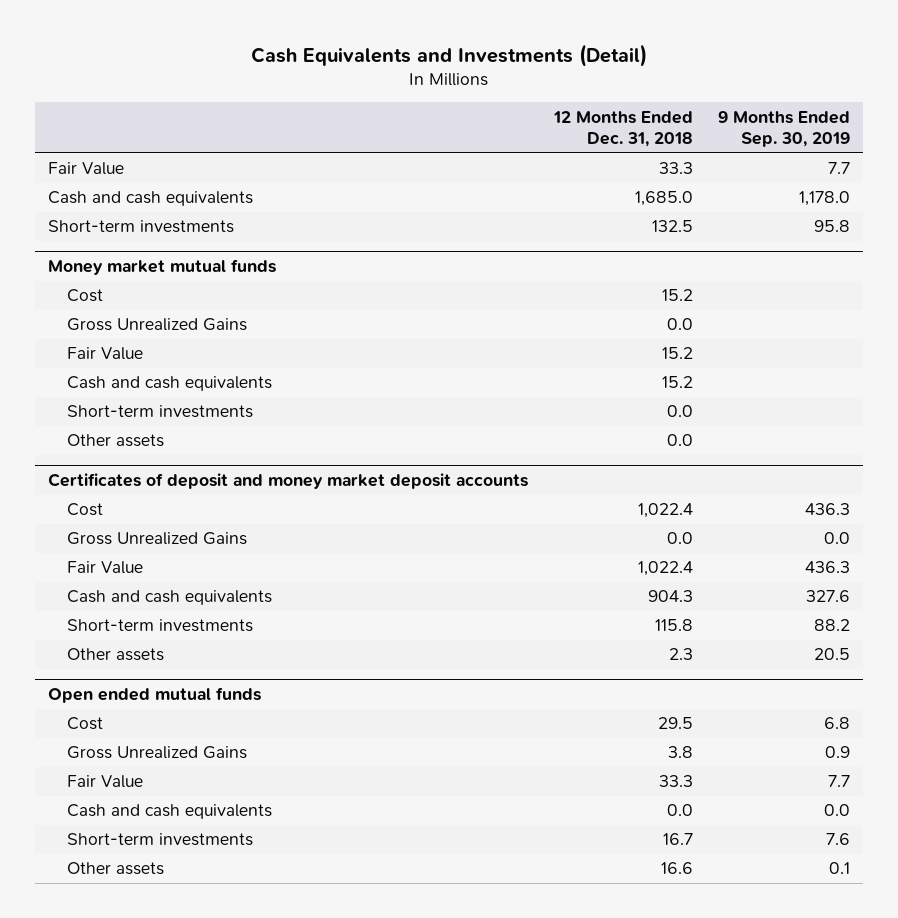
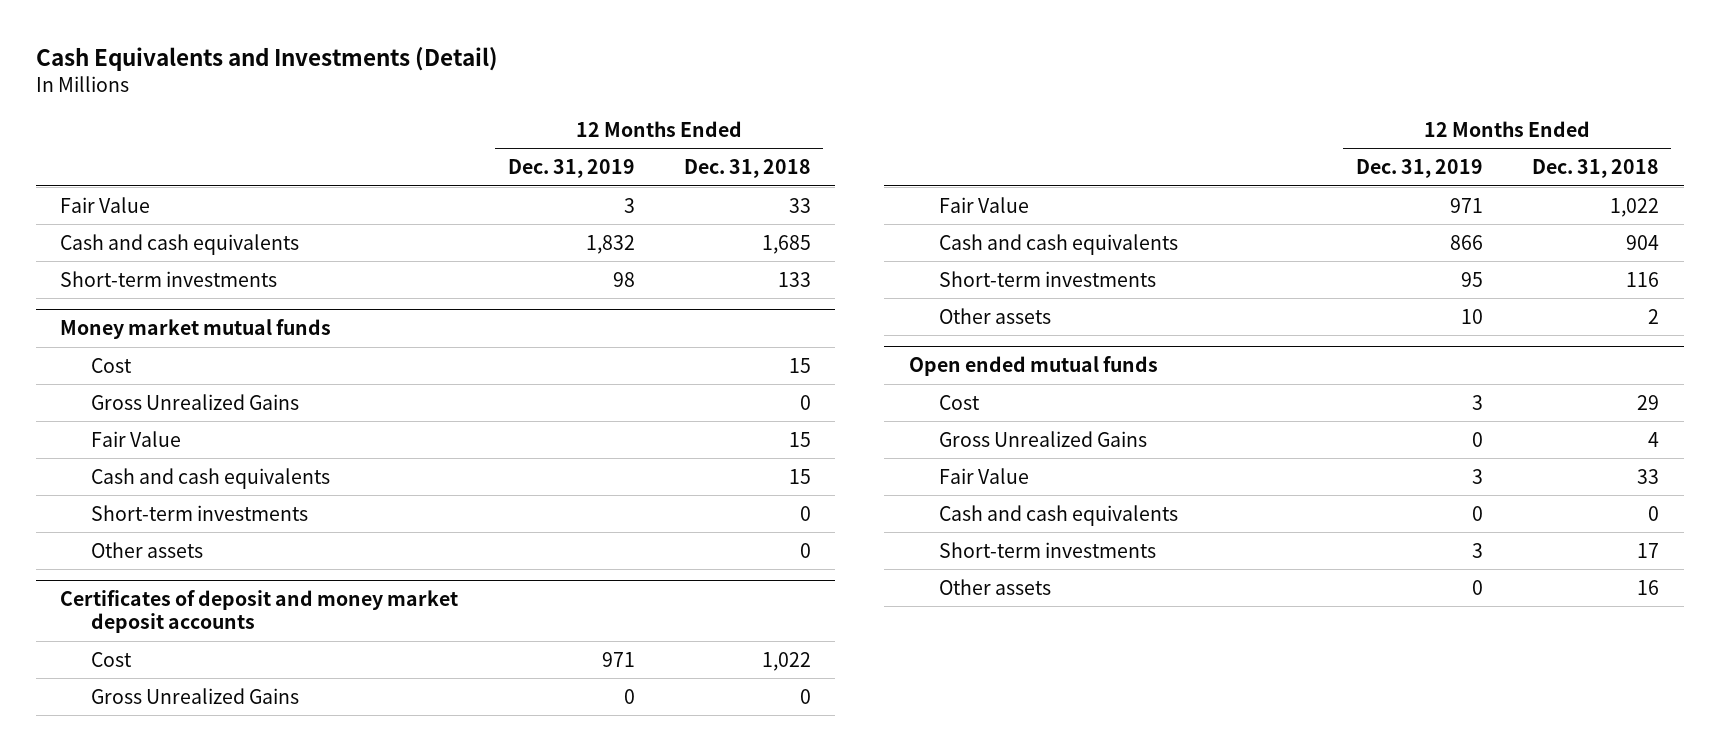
[718,110,851,148] 9 Months Ended Sep. 30, 2019 -> none
none -> [507,159,635,179] Dec. 31, 2019
[658,162,693,175] 33.3 -> [788,197,811,213] 33
[634,191,693,207] 1,685.0 -> [761,234,811,254] 1,685
[651,220,693,233] 132.5 -> [777,271,811,287] 133
[661,289,693,302] 15.2 -> [788,357,811,373] 15
[666,318,693,331] 0.0 -> [799,394,811,410] 0
[661,347,693,360] 15.2 -> [788,431,811,447] 15
[661,376,693,389] 15.2 -> [788,468,811,484] 15
[666,405,693,418] 0.0 -> [799,505,811,521] 0
[666,434,693,447] 0.0 -> [799,542,811,558] 0
[637,503,693,519] 1,022.4 -> [761,651,811,671] 1,022
[666,532,693,545] 0.0 -> [799,688,811,704] 0
[637,561,693,577] 1,022.4 -> [1609,197,1659,217] 1,022
[647,590,693,603] 904.3 -> [1625,234,1659,250] 904
[654,619,693,632] 115.8 -> [1625,271,1659,287] 116
[668,648,693,661] 2.3 -> [1647,308,1659,324] 2
[657,717,693,730] 29.5 -> [1636,394,1659,410] 29
[667,746,693,759] 3.8 -> [1647,431,1659,447] 4
[658,775,693,788] 33.3 -> [1636,468,1659,484] 33
[666,804,693,817] 0.0 -> [1647,505,1659,521] 0
[662,833,693,846] 16.7 -> [1636,542,1659,558] 17
[660,862,693,875] 16.6 -> [1636,579,1659,595] 16

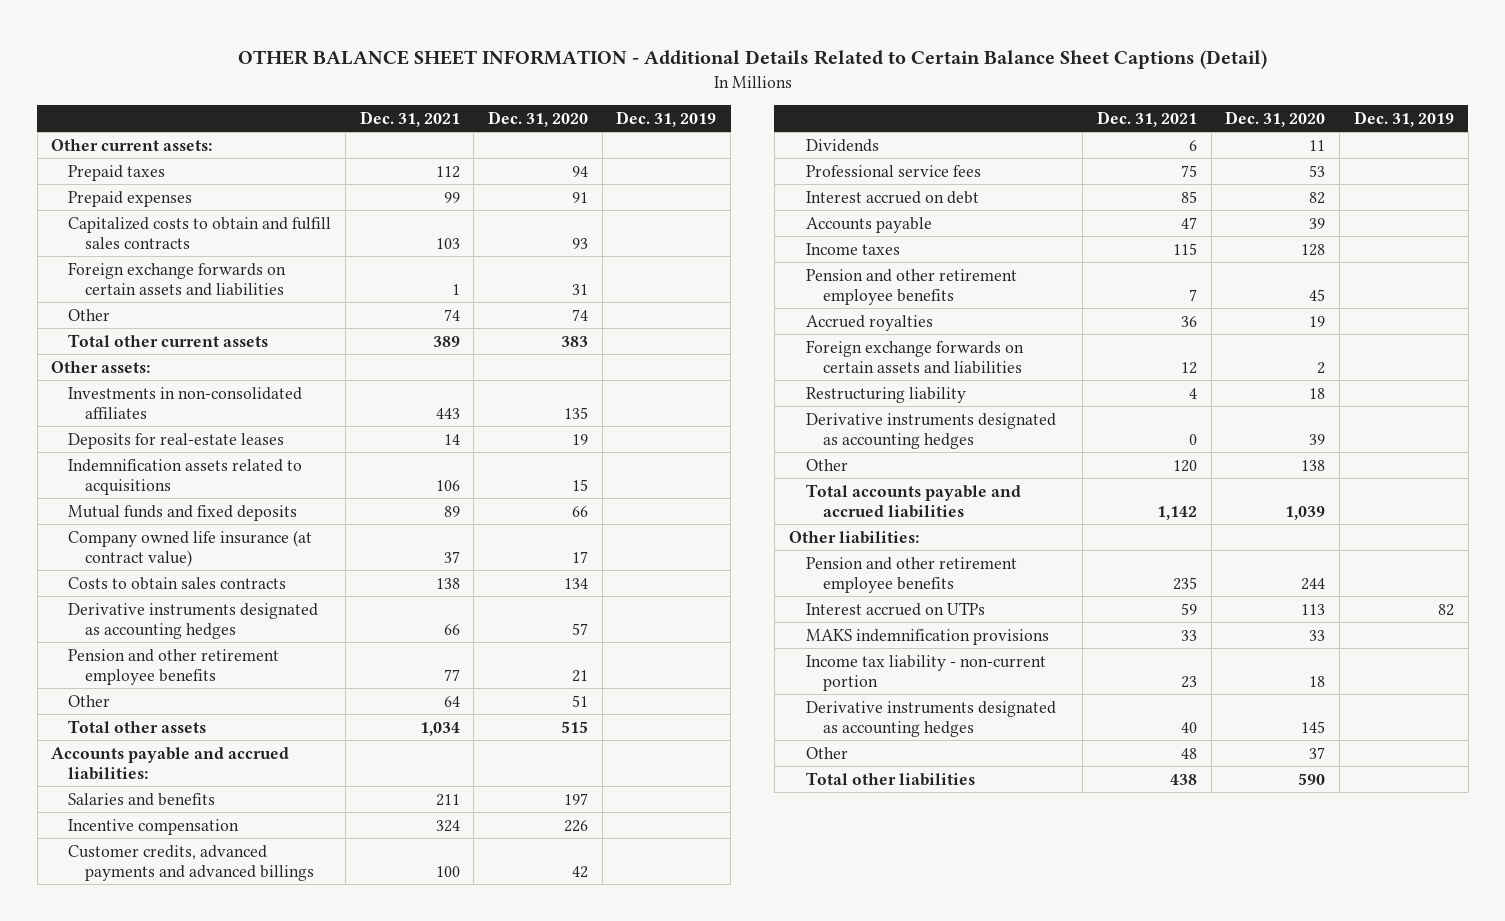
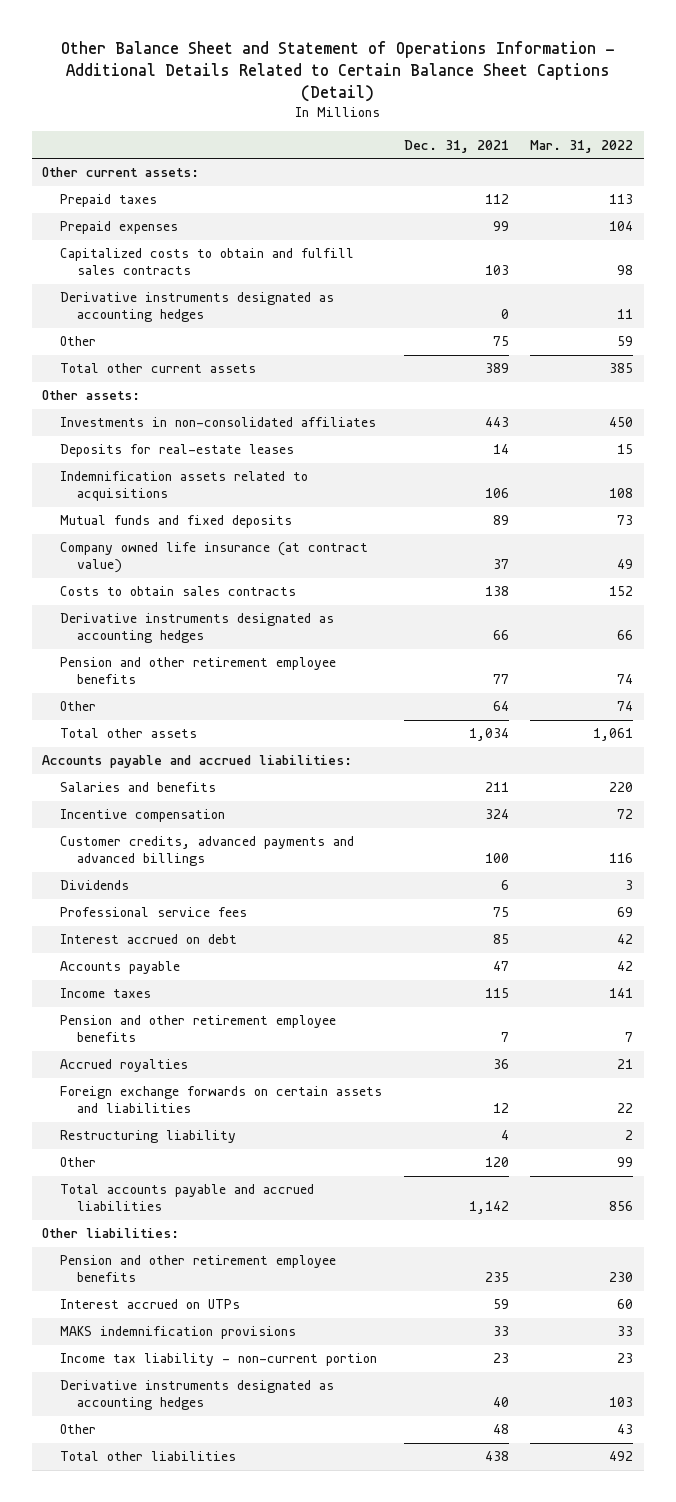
[237,50,1267,70] OTHER BALANCE SHEET INFORMATION - Additional Details Related to Certain Balance Sheet Captions (Detail) -> [60,40,615,102] Other Balance Sheet and Statement of Operations Information - Additional Details Related to Certain Balance Sheet Captions (Detail)
[488,111,589,128] Dec. 31, 2020 -> none
[616,111,717,128] Dec. 31, 2019 -> none
none -> [530,139,634,153] Mar. 31, 2022
[68,261,287,296] Foreign exchange forwards on certain assets and liabilities -> none
[805,412,1056,449] Derivative instruments designated as accounting hedges -> [59,292,334,323] Derivative instruments designated as accounting hedges
[443,308,460,321] 74 -> [492,336,509,347] 75

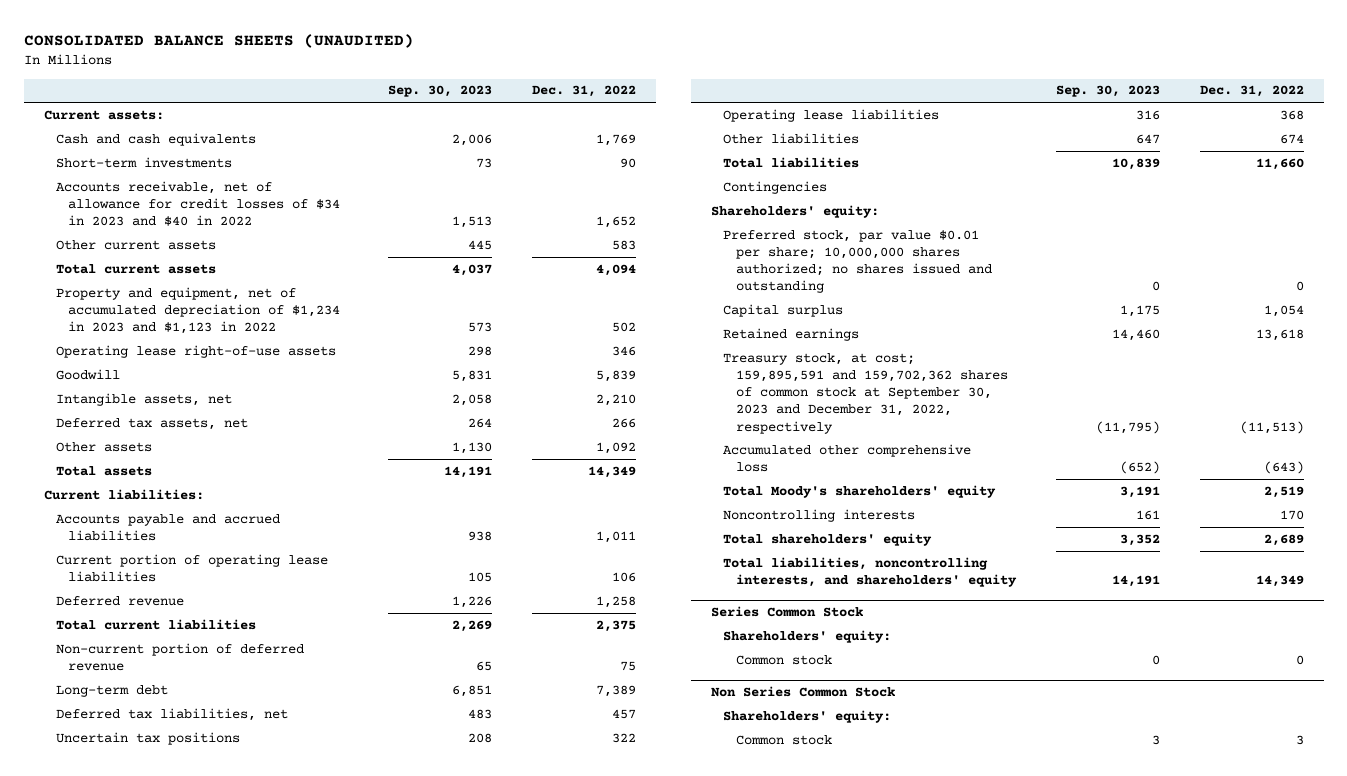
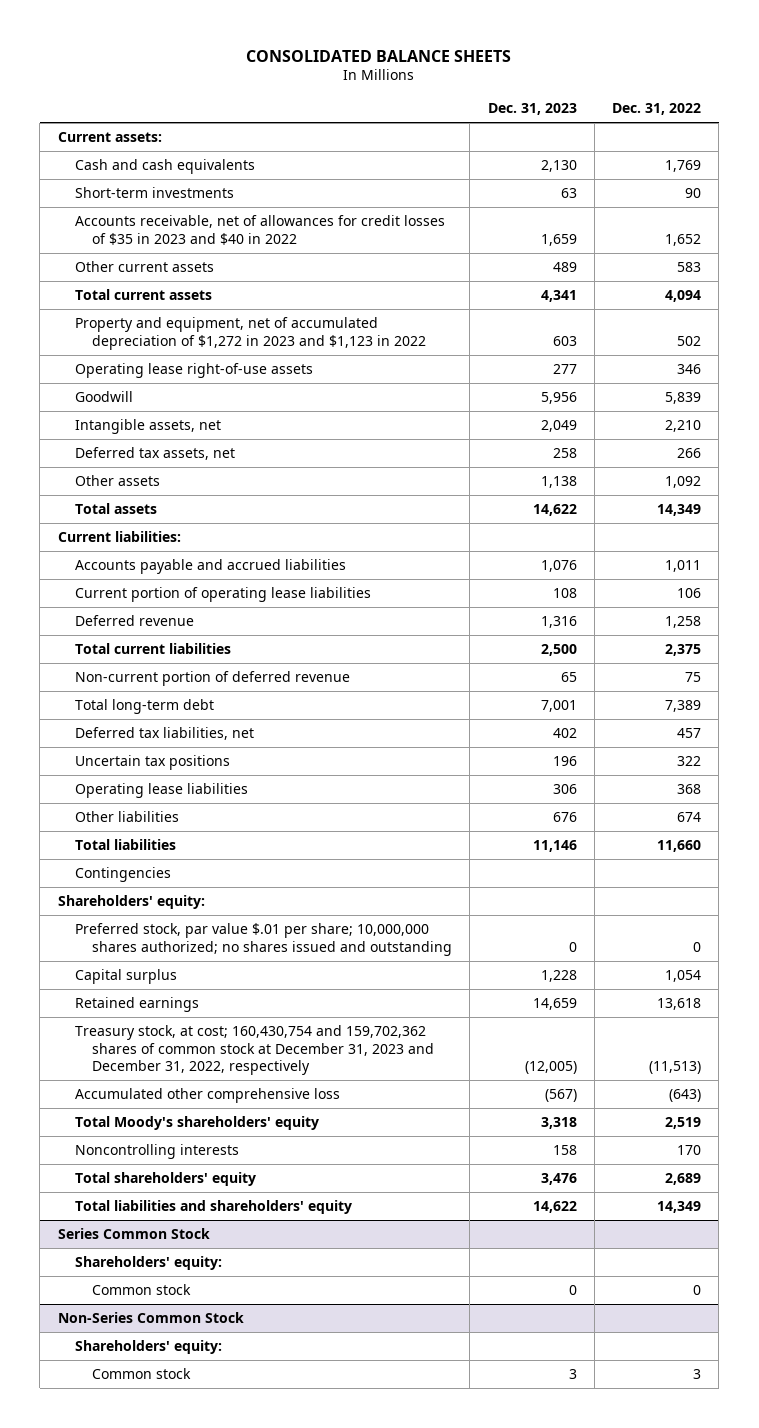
[23,34,414,49] CONSOLIDATED BALANCE SHEETS (UNAUDITED) -> [246,49,512,62] CONSOLIDATED BALANCE SHEETS
[388,85,493,98] Sep. 30, 2023 -> none
none -> [487,103,577,116] Dec. 31, 2023
[55,180,341,227] Accounts receivable, net of allowance for credit losses of $34 in 2023 and $40 in 2022 -> [74,215,445,245] Accounts receivable, net of allowances for credit losses of $35 in 2023 and $40 in 2022
[55,286,341,335] Property and equipment, net of accumulated depreciation of $1,234 in 2023 and $1,123 in 2022 -> [74,317,427,350] Property and equipment, net of accumulated depreciation of $1,272 in 2023 and $1,123 in 2022
[55,684,168,697] Long-term debt -> [74,699,214,715] Total long-term debt
[723,229,992,294] Preferred stock, par value $0.01 per share; 10,000,000 shares authorized; no shares issued and outstanding -> [74,923,453,956] Preferred stock, par value $.01 per share; 10,000,000 shares authorized; no shares issued and outstanding
[723,352,1008,434] Treasury stock, at cost; 159,895,591 and 159,702,362 shares of common stock at September 30, 2023 and December 31, 2022, respectively -> [74,1025,435,1075] Treasury stock, at cost; 160,430,754 and 159,702,362 shares of common stock at December 31, 2023 and December 31, 2022, respectively
[723,556,1017,588] Total liabilities, noncontrolling interests, and shareholders' equity -> [74,1200,352,1215] Total liabilities and shareholders' equity
[711,686,896,698] Non Series Common Stock -> [57,1312,244,1324] Non-Series Common Stock

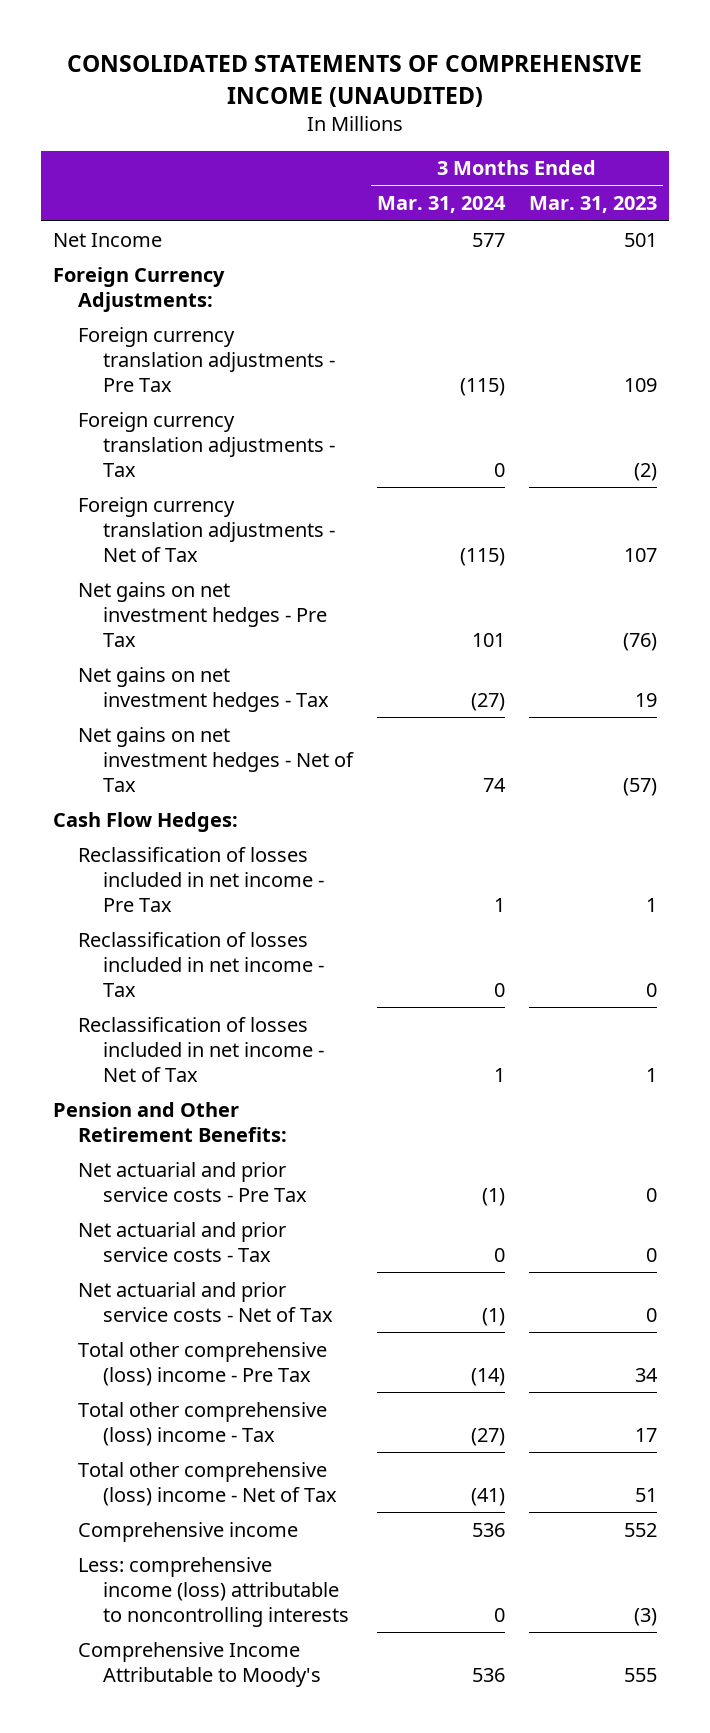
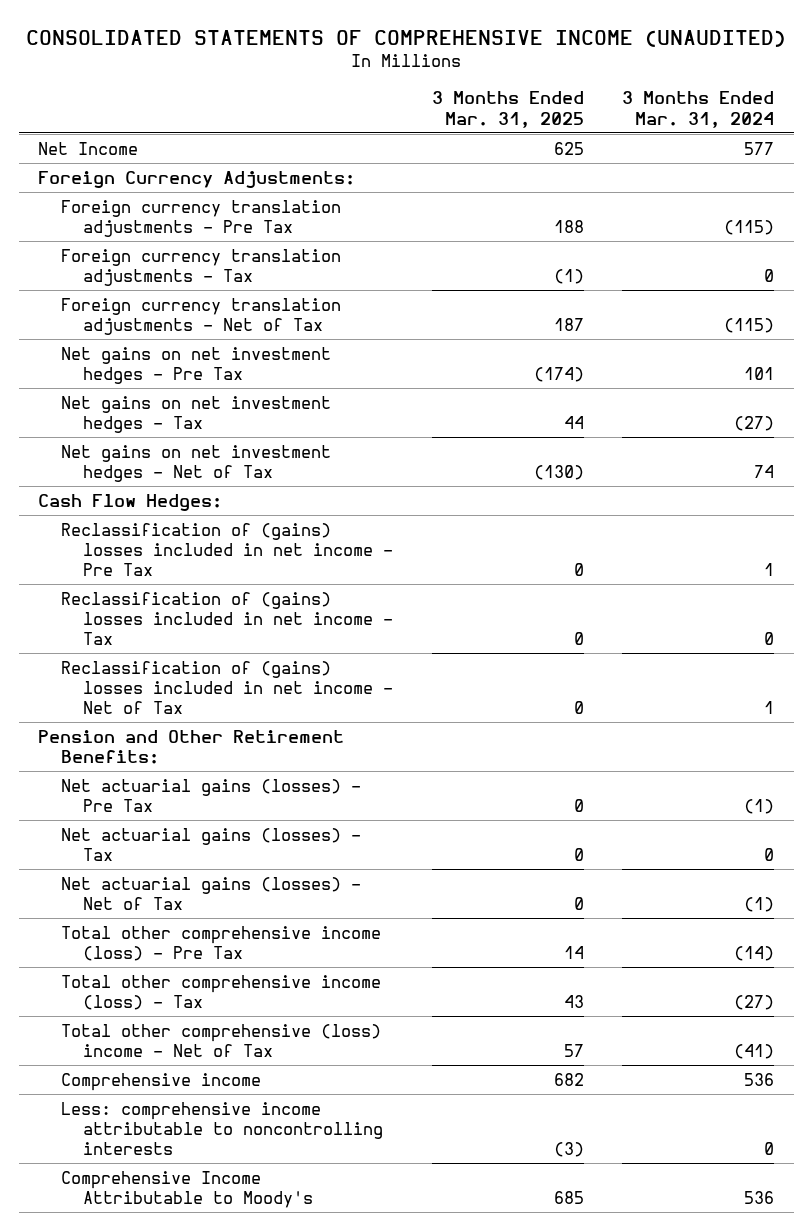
[528,196,657,214] Mar. 31, 2023 -> none
none -> [431,91,584,128] 3 Months Ended Mar. 31, 2025
[78,846,325,912] Reclassification of losses included in net income - Pre Tax -> [60,522,394,577] Reclassification of (gains) losses included in net income - Pre Tax
[78,931,325,997] Reclassification of losses included in net income - Tax -> [60,591,394,646] Reclassification of (gains) losses included in net income - Tax
[78,1016,325,1082] Reclassification of losses included in net income - Net of Tax -> [60,660,394,715] Reclassification of (gains) losses included in net income - Net of Tax
[78,1161,308,1202] Net actuarial and prior service costs - Pre Tax -> [60,778,361,812] Net actuarial gains (losses) - Pre Tax
[78,1221,287,1262] Net actuarial and prior service costs - Tax -> [60,827,361,861] Net actuarial gains (losses) - Tax
[78,1281,334,1322] Net actuarial and prior service costs - Net of Tax -> [60,876,361,910] Net actuarial gains (losses) - Net of Tax
[78,1341,328,1386] Total other comprehensive (loss) income - Pre Tax -> [60,925,381,961] Total other comprehensive income (loss) - Pre Tax
[78,1401,328,1446] Total other comprehensive (loss) income - Tax -> [60,974,381,1010] Total other comprehensive income (loss) - Tax
[78,1556,350,1627] Less: comprehensive income (loss) attributable to noncontrolling interests -> [60,1101,384,1156] Less: comprehensive income attributable to noncontrolling interests

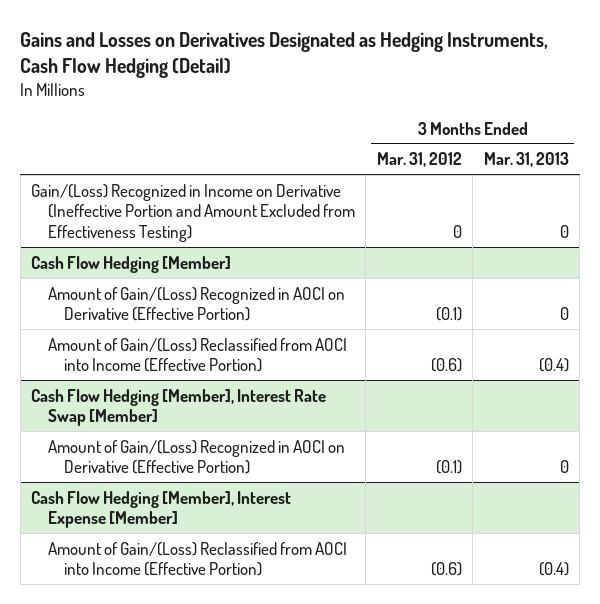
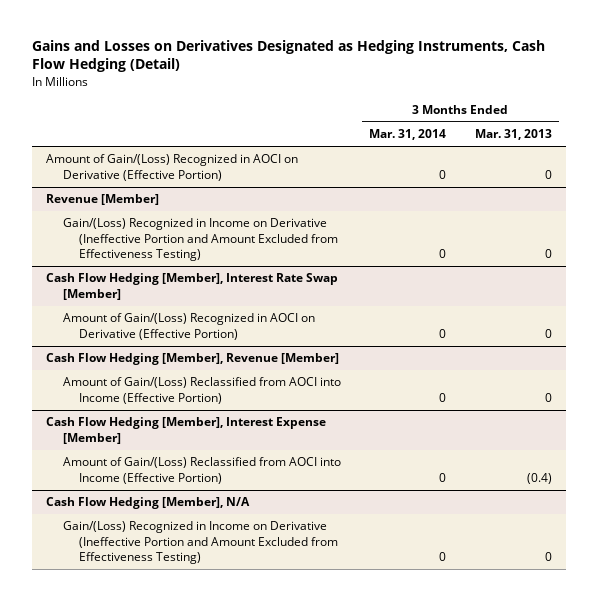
[376,152,462,168] Mar. 31, 2012 -> none
none -> [369,129,447,141] Mar. 31, 2014
[31,183,355,242] Gain/(Loss) Recognized in Income on Derivative (Ineffective Portion and Amount Excluded from Effectiveness Testing) -> none
[31,255,232,273] Cash Flow Hedging [Member] -> none
[47,337,347,373] Amount of Gain/(Loss) Reclassified from AOCI into Income (Effective Portion) -> none
none -> [46,194,160,206] Revenue [Member]
none -> [62,218,339,262] Gain/(Loss) Recognized in Income on Derivative (Ineffective Portion and Amount Excluded from Effectiveness Testing)
none -> [46,353,340,366] Cash Flow Hedging [Member], Revenue [Member]
none -> [62,377,341,404] Amount of Gain/(Loss) Reclassified from AOCI into Income (Effective Portion)
none -> [46,497,251,510] Cash Flow Hedging [Member], N/A
none -> [62,521,339,565] Gain/(Loss) Recognized in Income on Derivative (Ineffective Portion and Amount Excluded from Effectiveness Testing)

